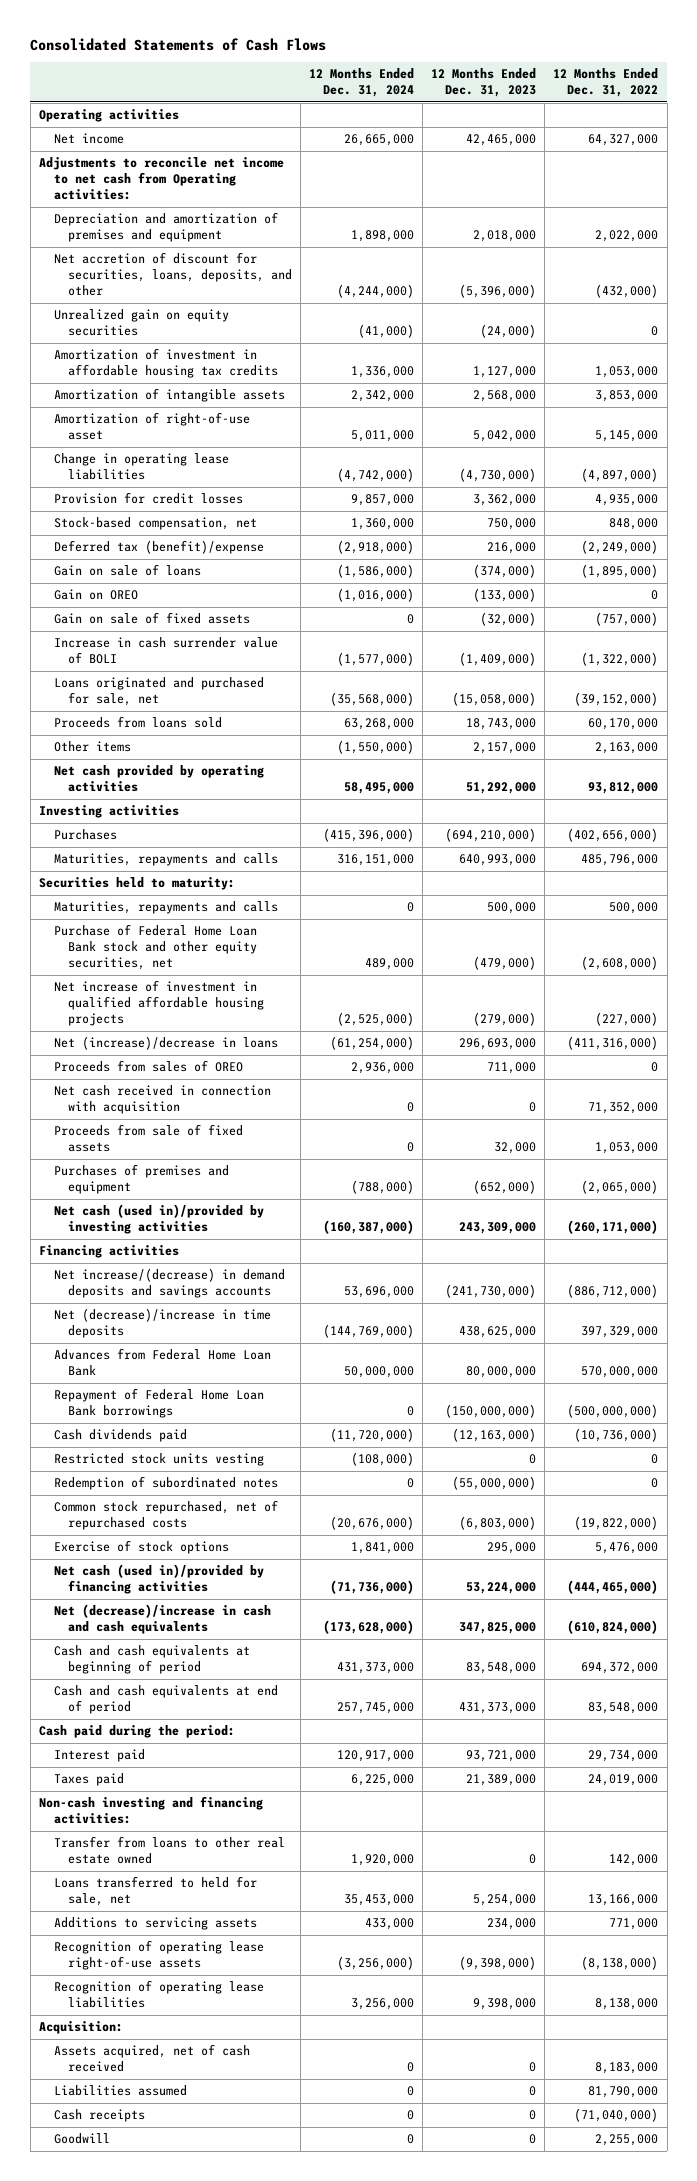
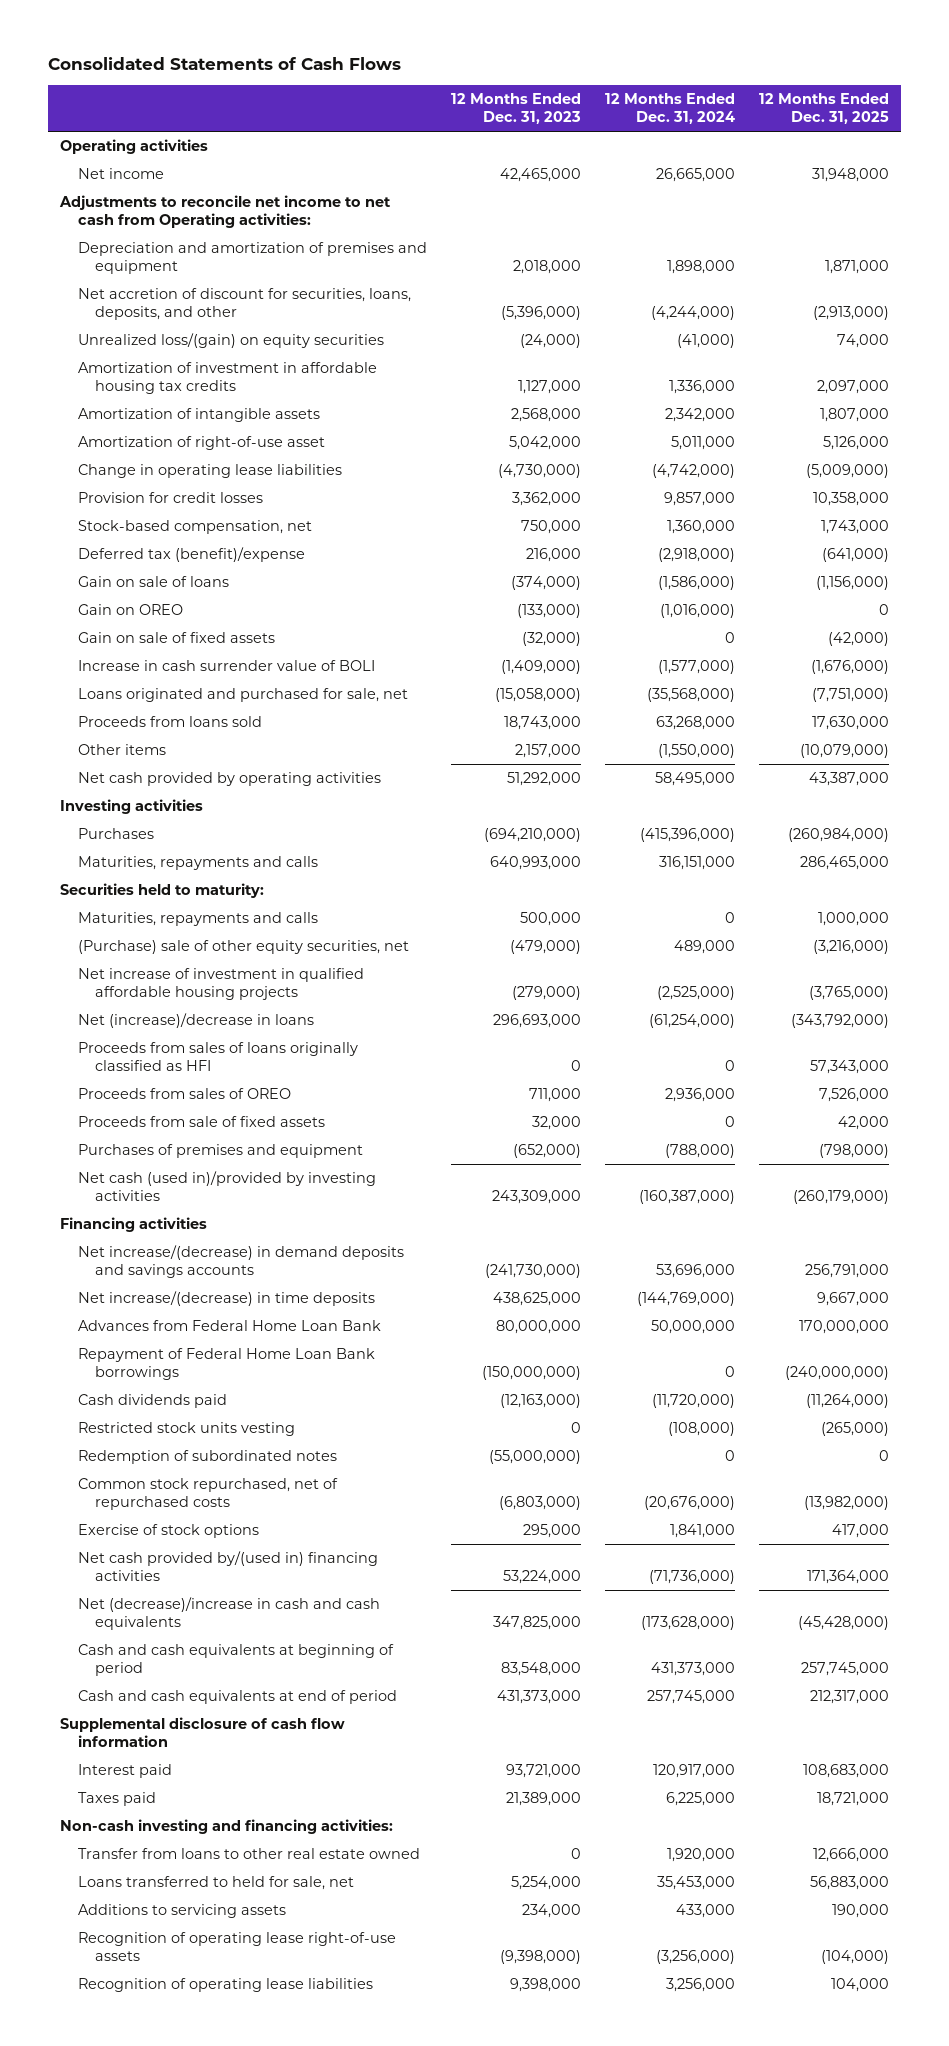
[553,68,659,98] 12 Months Ended Dec. 31, 2022 -> none
none -> [759,93,890,125] 12 Months Ended Dec. 31, 2025
[53,309,229,337] Unrealized gain on equity securities -> [77,333,384,349] Unrealized loss/(gain) on equity securities
[53,924,258,971] Purchase of Federal Home Loan Bank stock and other equity securities, net -> [77,940,409,955] (Purchase) sale of other equity securities, net
none -> [77,1042,358,1072] Proceeds from sales of loans originally classified as HFI
[53,1085,271,1115] Net cash received in connection with acquisition -> none
[53,1308,271,1339] Net (decrease)/increase in time deposits -> [77,1291,375,1307] Net increase/(decrease) in time deposits
[53,1564,264,1595] Net cash (used in)/provided by financing activities -> [77,1551,378,1582] Net cash provided by/(used in) financing activities
[38,1725,235,1739] Cash paid during the period: -> none
none -> [59,1717,345,1748] Supplemental disclosure of cash flow information
[38,2021,123,2035] Acquisition: -> none
[53,2044,250,2073] Assets acquired, net of cash received -> none
[53,2085,187,2097] Liabilities assumed -> none
[53,2109,145,2123] Cash receipts -> none
[53,2133,110,2145] Goodwill -> none

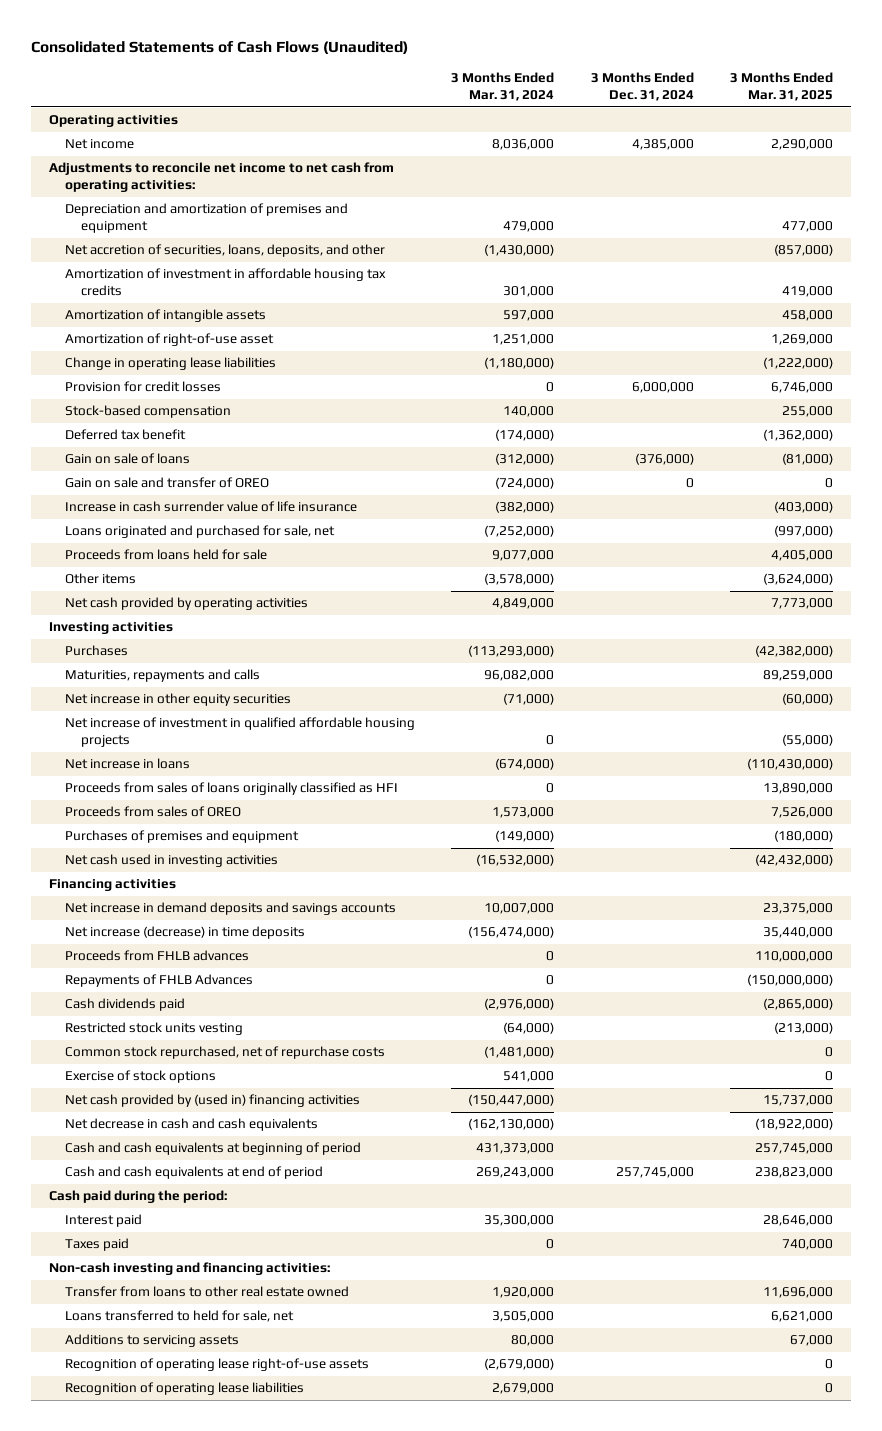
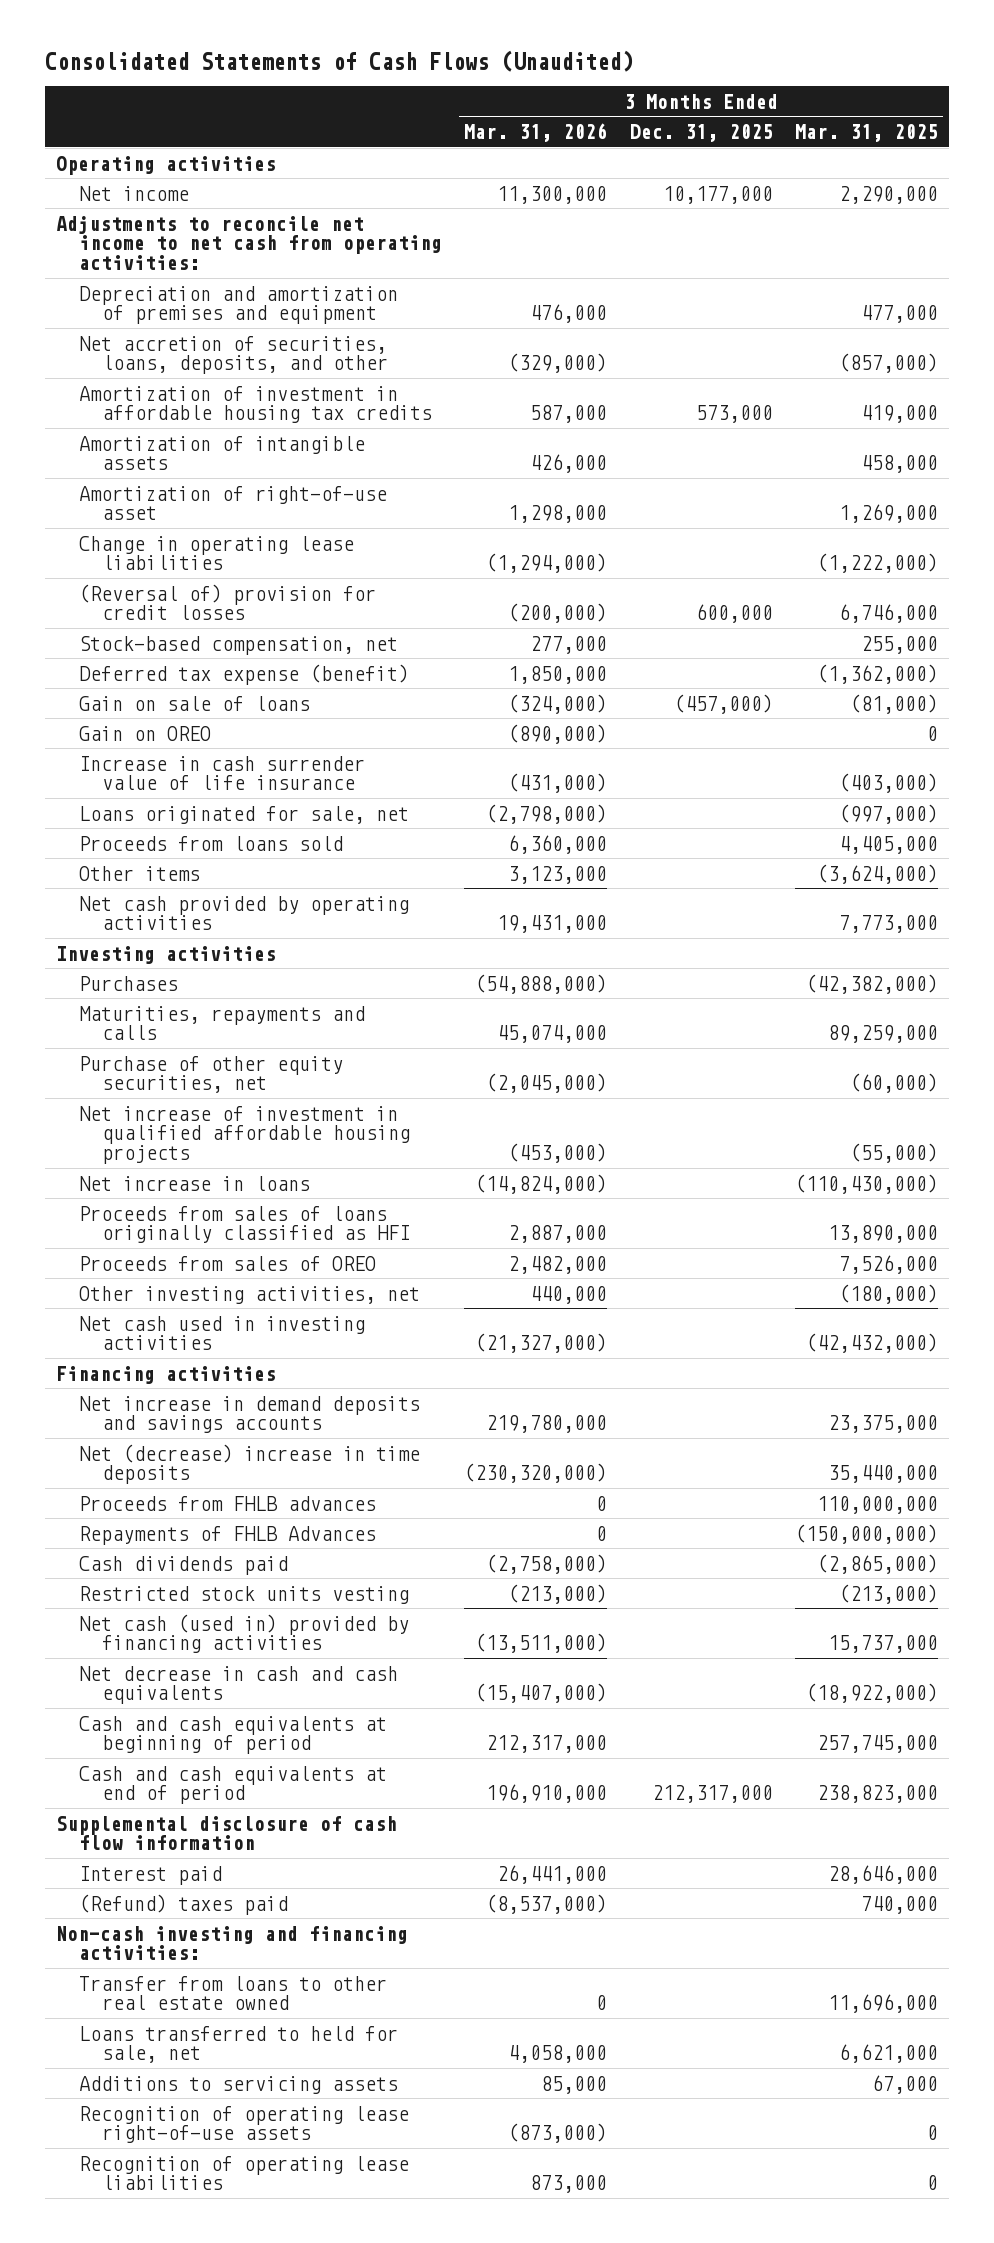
[451,72,555,102] 3 Months Ended Mar. 31, 2024 -> none
[590,72,694,102] 3 Months Ended Dec. 31, 2024 -> none
none -> [464,122,608,142] Mar. 31, 2026
none -> [629,123,773,142] Dec. 31, 2025
[65,381,222,393] Provision for credit losses -> [79,583,377,621] (Reversal of) provision for credit losses
[65,405,232,419] Stock-based compensation -> [79,635,399,655] Stock-based compensation, net
[65,429,187,441] Deferred tax benefit -> [79,663,410,685] Deferred tax expense (benefit)
[65,477,270,489] Gain on sale and transfer of OREO -> none
none -> [79,725,212,741] Gain on OREO
[65,525,336,539] Loans originated and purchased for sale, net -> [79,805,410,824] Loans originated for sale, net
[65,549,268,561] Proceeds from loans held for sale -> [79,835,344,851] Proceeds from loans sold
[65,693,292,707] Net increase in other equity securities -> [79,1055,344,1094] Purchase of other equity securities, net
[65,830,300,844] Purchases of premises and equipment -> none
none -> [79,1285,421,1304] Other investing activities, net
[65,926,306,940] Net increase (decrease) in time deposits -> [79,1443,421,1485] Net (decrease) increase in time deposits
[65,1046,386,1060] Common stock repurchased, net of repurchase costs -> none
[65,1070,217,1084] Exercise of stock options -> none
[65,1094,361,1108] Net cash provided by (used in) financing activities -> [79,1613,410,1654] Net cash (used in) provided by financing activities
[49,1190,228,1204] Cash paid during the period: -> none
none -> [56,1815,398,1851] Supplemental disclosure of cash flow information
[65,1238,130,1252] Taxes paid -> [79,1893,289,1915] (Refund) taxes paid

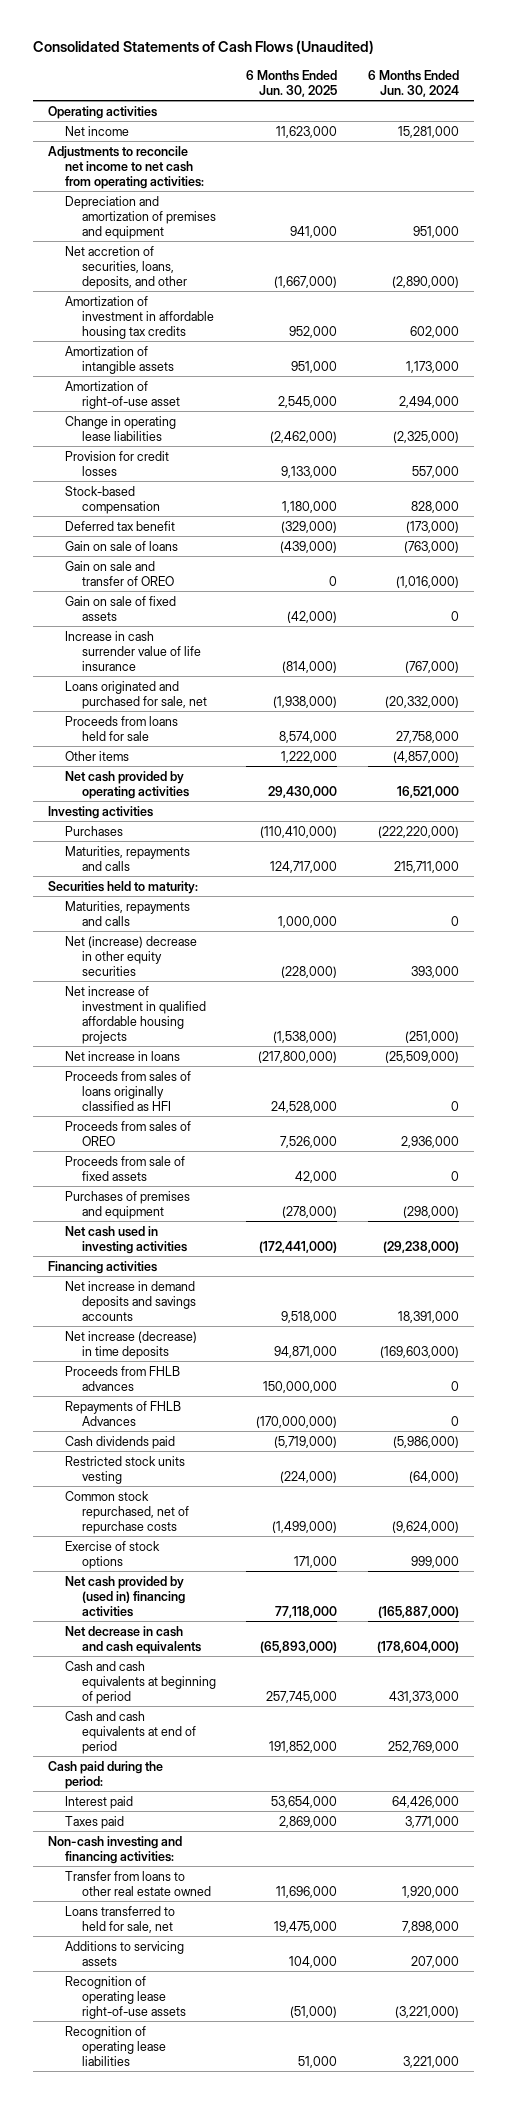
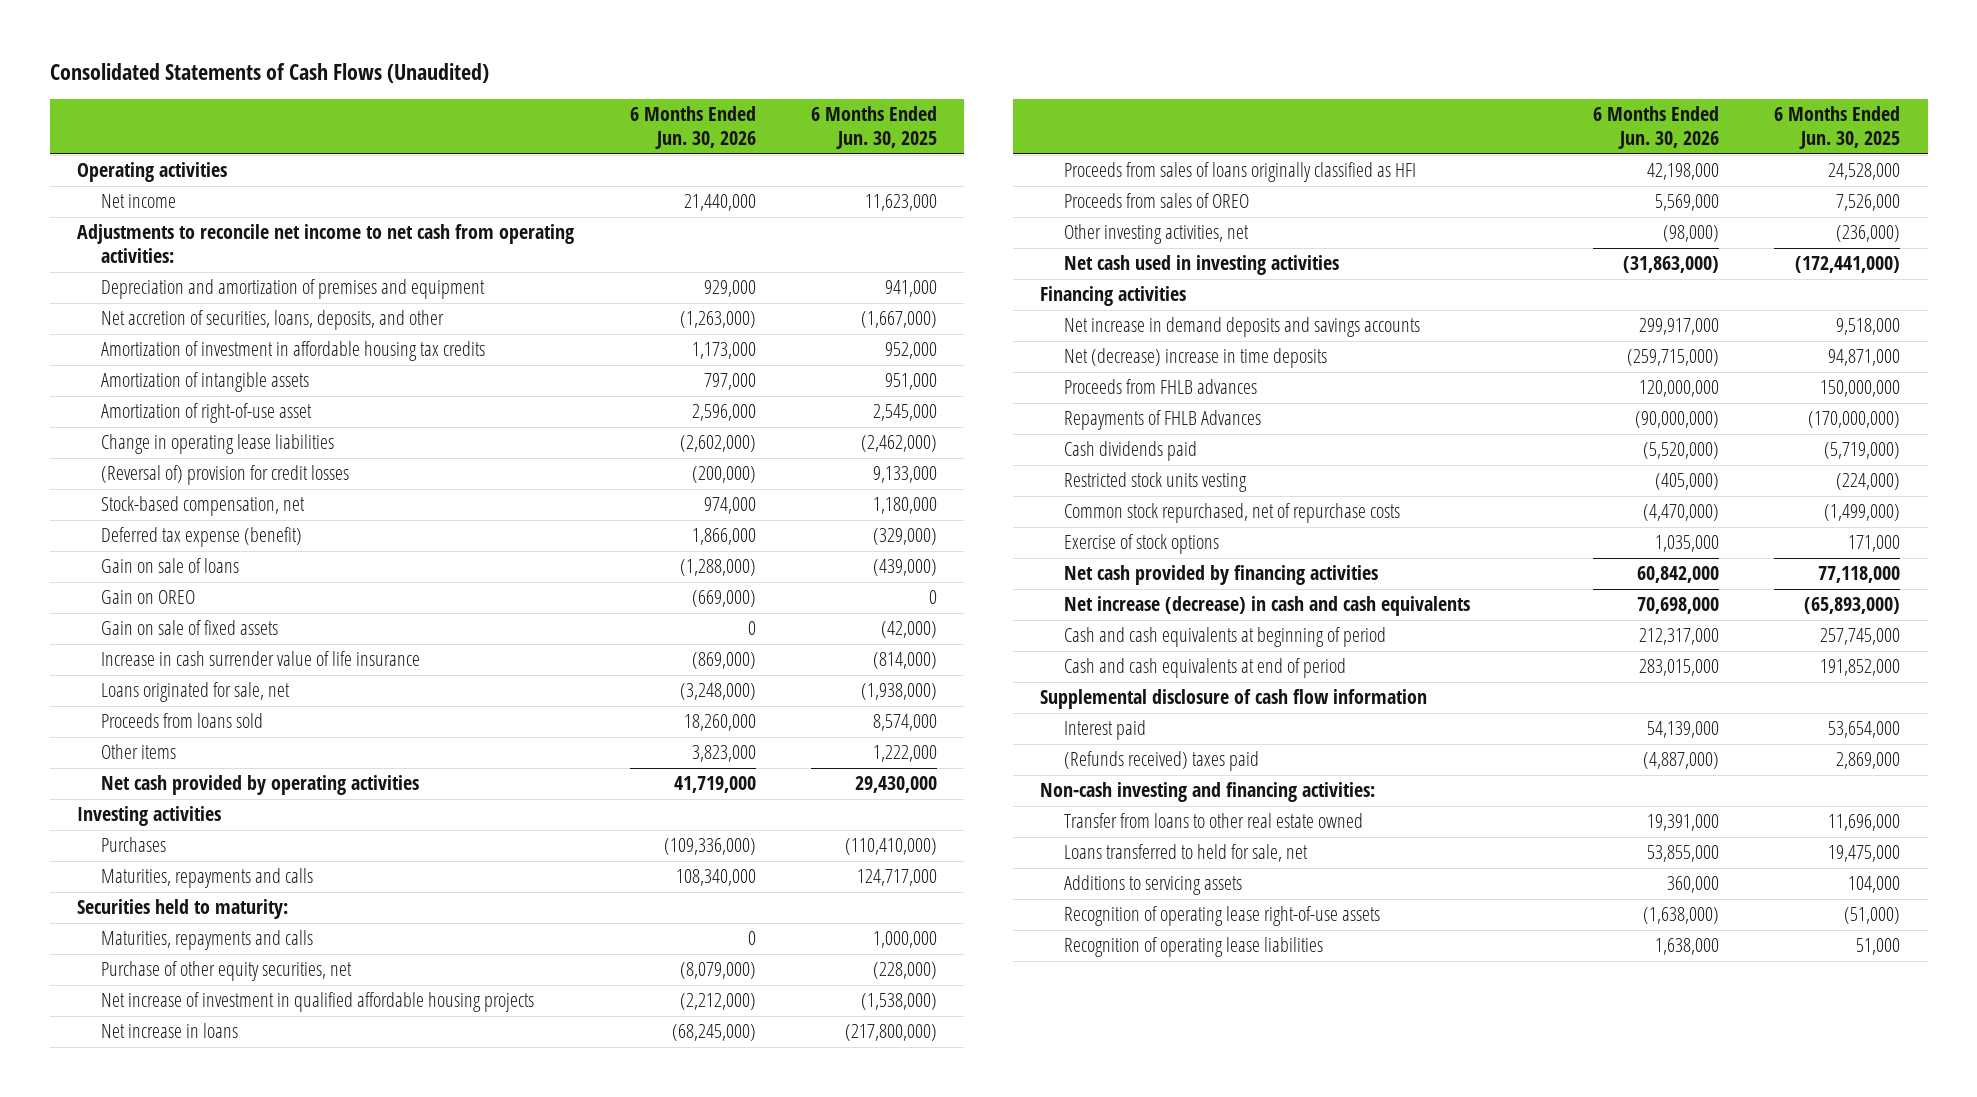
[367,69,459,97] 6 Months Ended Jun. 30, 2024 -> none
none -> [629,106,756,150] 6 Months Ended Jun. 30, 2026
[64,450,169,476] Provision for credit losses -> [100,465,349,486] (Reversal of) provision for credit losses
[64,485,160,514] Stock-based compensation -> [100,496,305,517] Stock-based compensation, net
[64,520,175,531] Deferred tax benefit -> [100,527,302,548] Deferred tax expense (benefit)
[64,560,174,586] Gain on sale and transfer of OREO -> none
none -> [100,590,195,605] Gain on OREO
[64,680,207,709] Loans originated and purchased for sale, net -> [100,682,290,703] Loans originated for sale, net
[64,715,178,741] Proceeds from loans held for sale -> [100,713,263,729] Proceeds from loans sold
[64,935,197,976] Net (increase) decrease in other equity securities -> [100,961,352,982] Purchase of other equity securities, net
[64,1155,185,1181] Proceeds from sale of fixed assets -> none
[64,1190,190,1219] Purchases of premises and equipment -> none
none -> [1063,224,1249,245] Other investing activities, net
[64,1330,197,1359] Net increase (decrease) in time deposits -> [1063,348,1327,369] Net (decrease) increase in time deposits
[64,1575,185,1617] Net cash provided by (used in) financing activities -> [1063,565,1378,586] Net cash provided by financing activities
[64,1625,201,1654] Net decrease in cash and cash equivalents -> [1063,596,1470,617] Net increase (decrease) in cash and cash equivalents
[47,1760,163,1789] Cash paid during the period: -> none
none -> [1040,689,1428,710] Supplemental disclosure of cash flow information
[64,1815,124,1829] Taxes paid -> [1063,751,1259,772] (Refunds received) taxes paid

